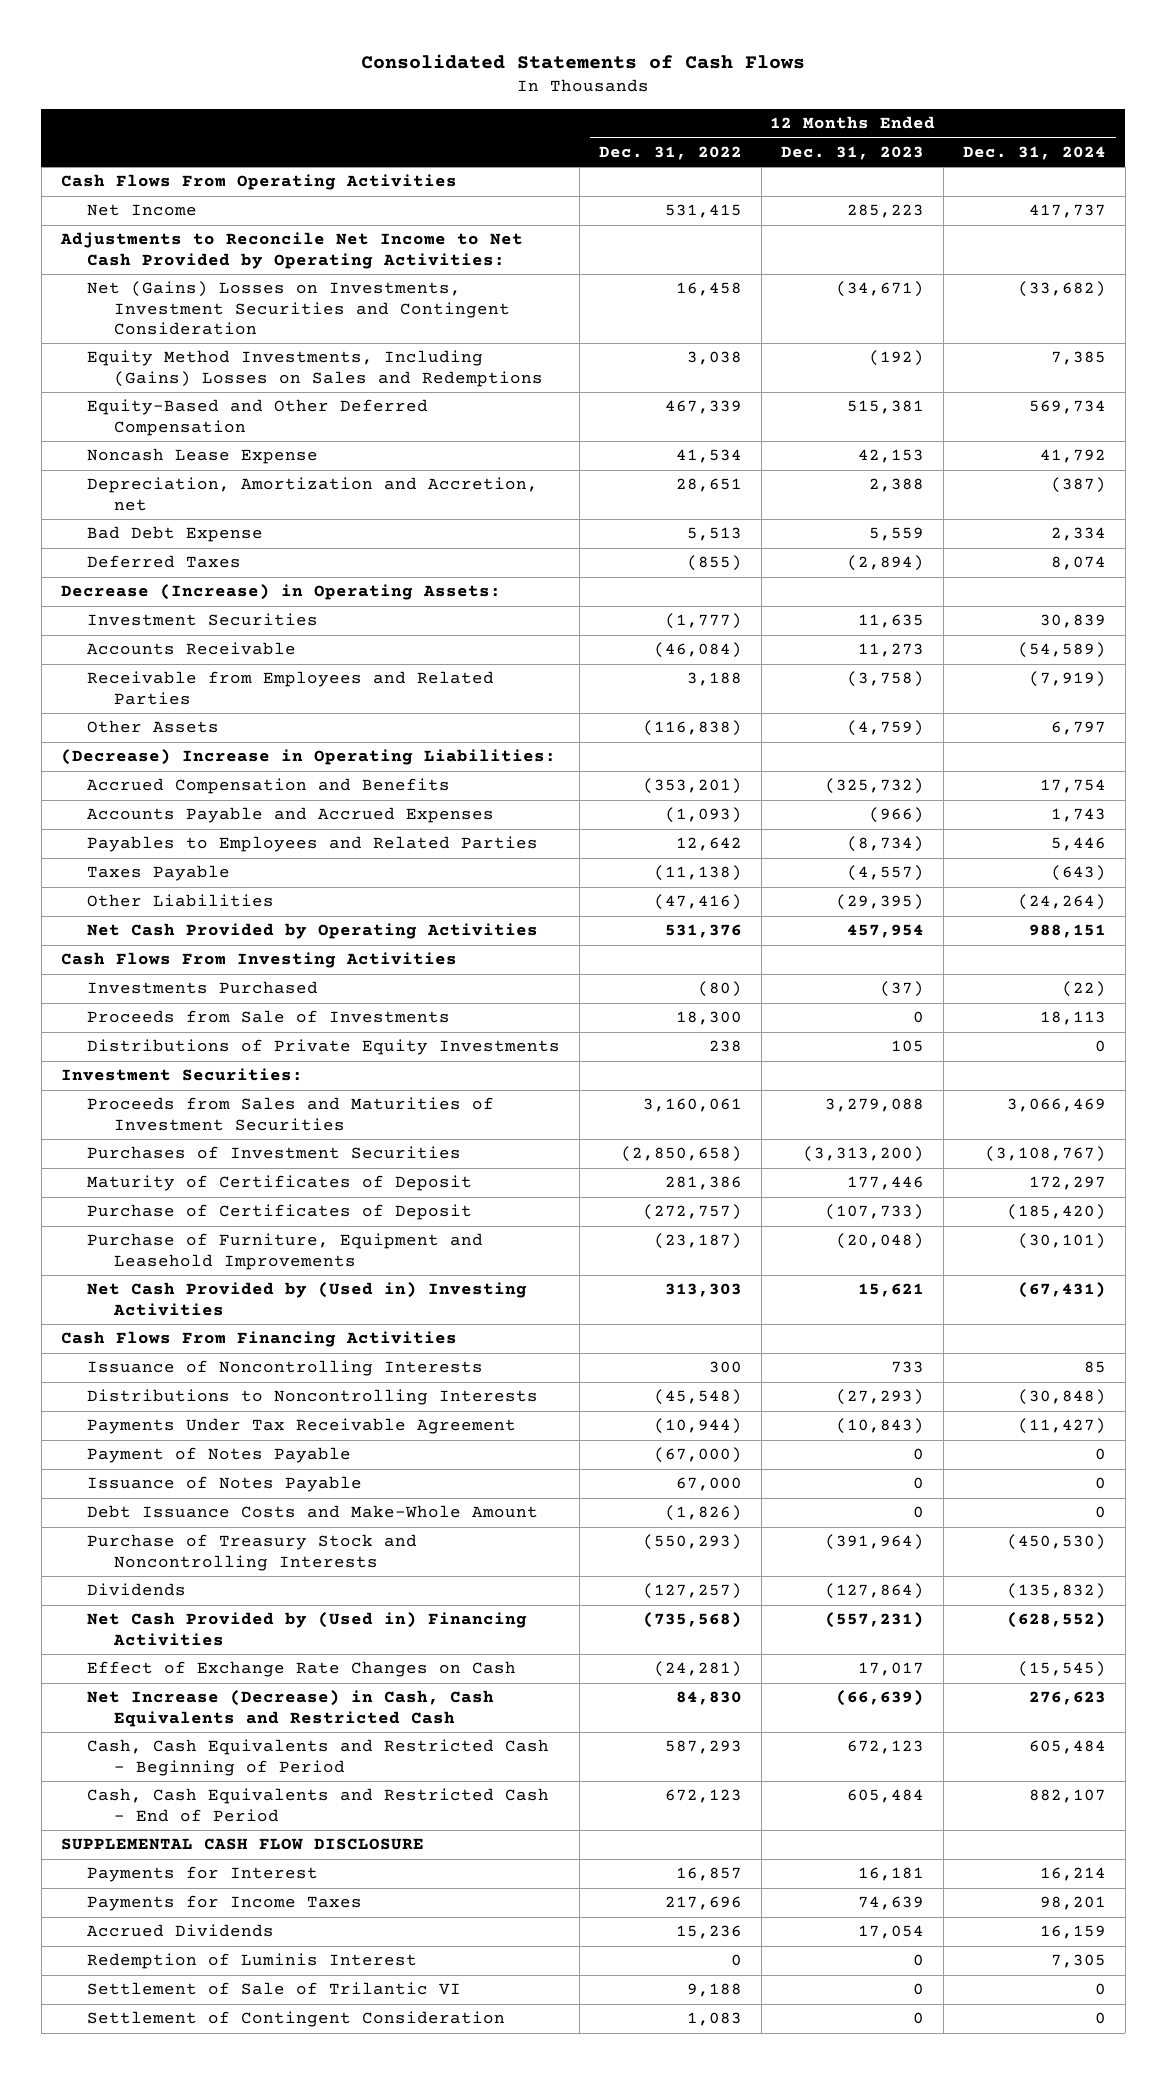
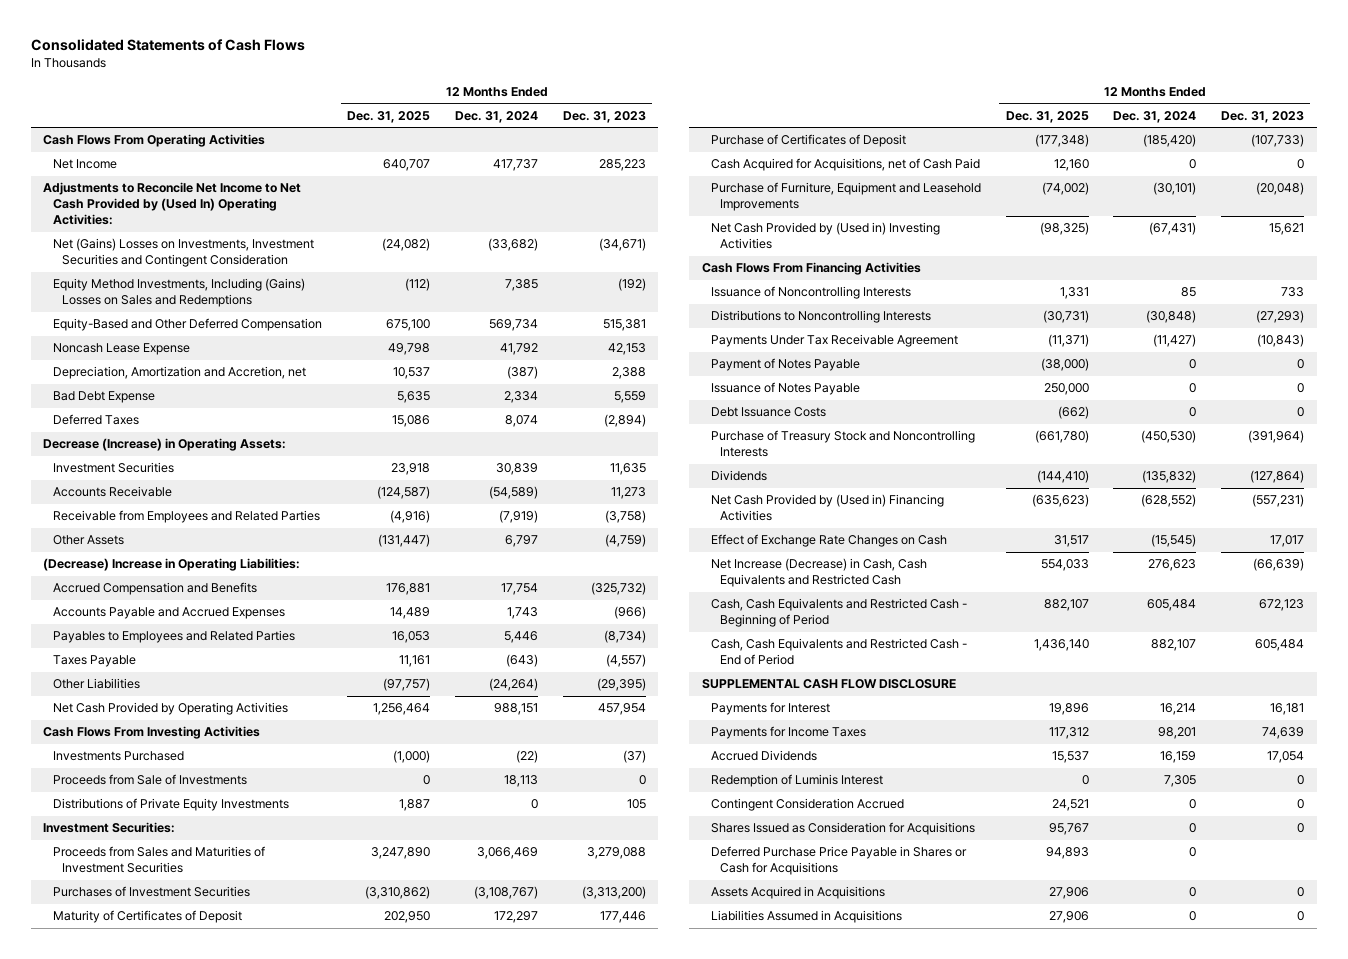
[599,146,743,161] Dec. 31, 2022 -> none
none -> [347,110,431,123] Dec. 31, 2025
[59,232,523,269] Adjustments to Reconcile Net Income to Net Cash Provided by Operating Activities: -> [43,182,302,226] Adjustments to Reconcile Net Income to Net Cash Provided by (Used In) Operating Activities:
none -> [710,158,980,172] Cash Acquired for Acquisitions, net of Cash Paid
[87,1505,539,1519] Debt Issuance Costs and Make-Whole Amount -> [710,407,826,418] Debt Issuance Costs
[87,2011,506,2028] Settlement of Contingent Consideration -> none
[87,1982,462,1996] Settlement of Sale of Trilantic VI -> [710,798,904,812] Contingent Consideration Accrued
none -> [710,822,975,836] Shares Issued as Consideration for Acquisitions
none -> [710,846,967,876] Deferred Purchase Price Payable in Shares or Cash for Acquisitions
none -> [710,886,885,900] Assets Acquired in Acquisitions
none -> [710,910,902,924] Liabilities Assumed in Acquisitions

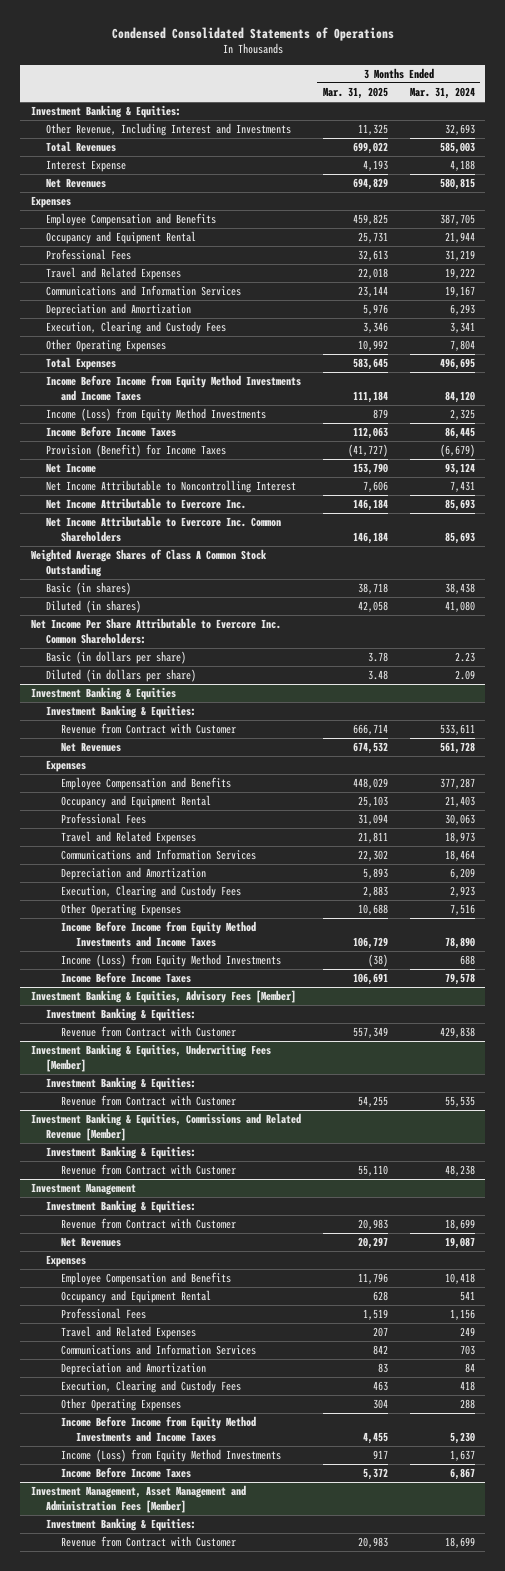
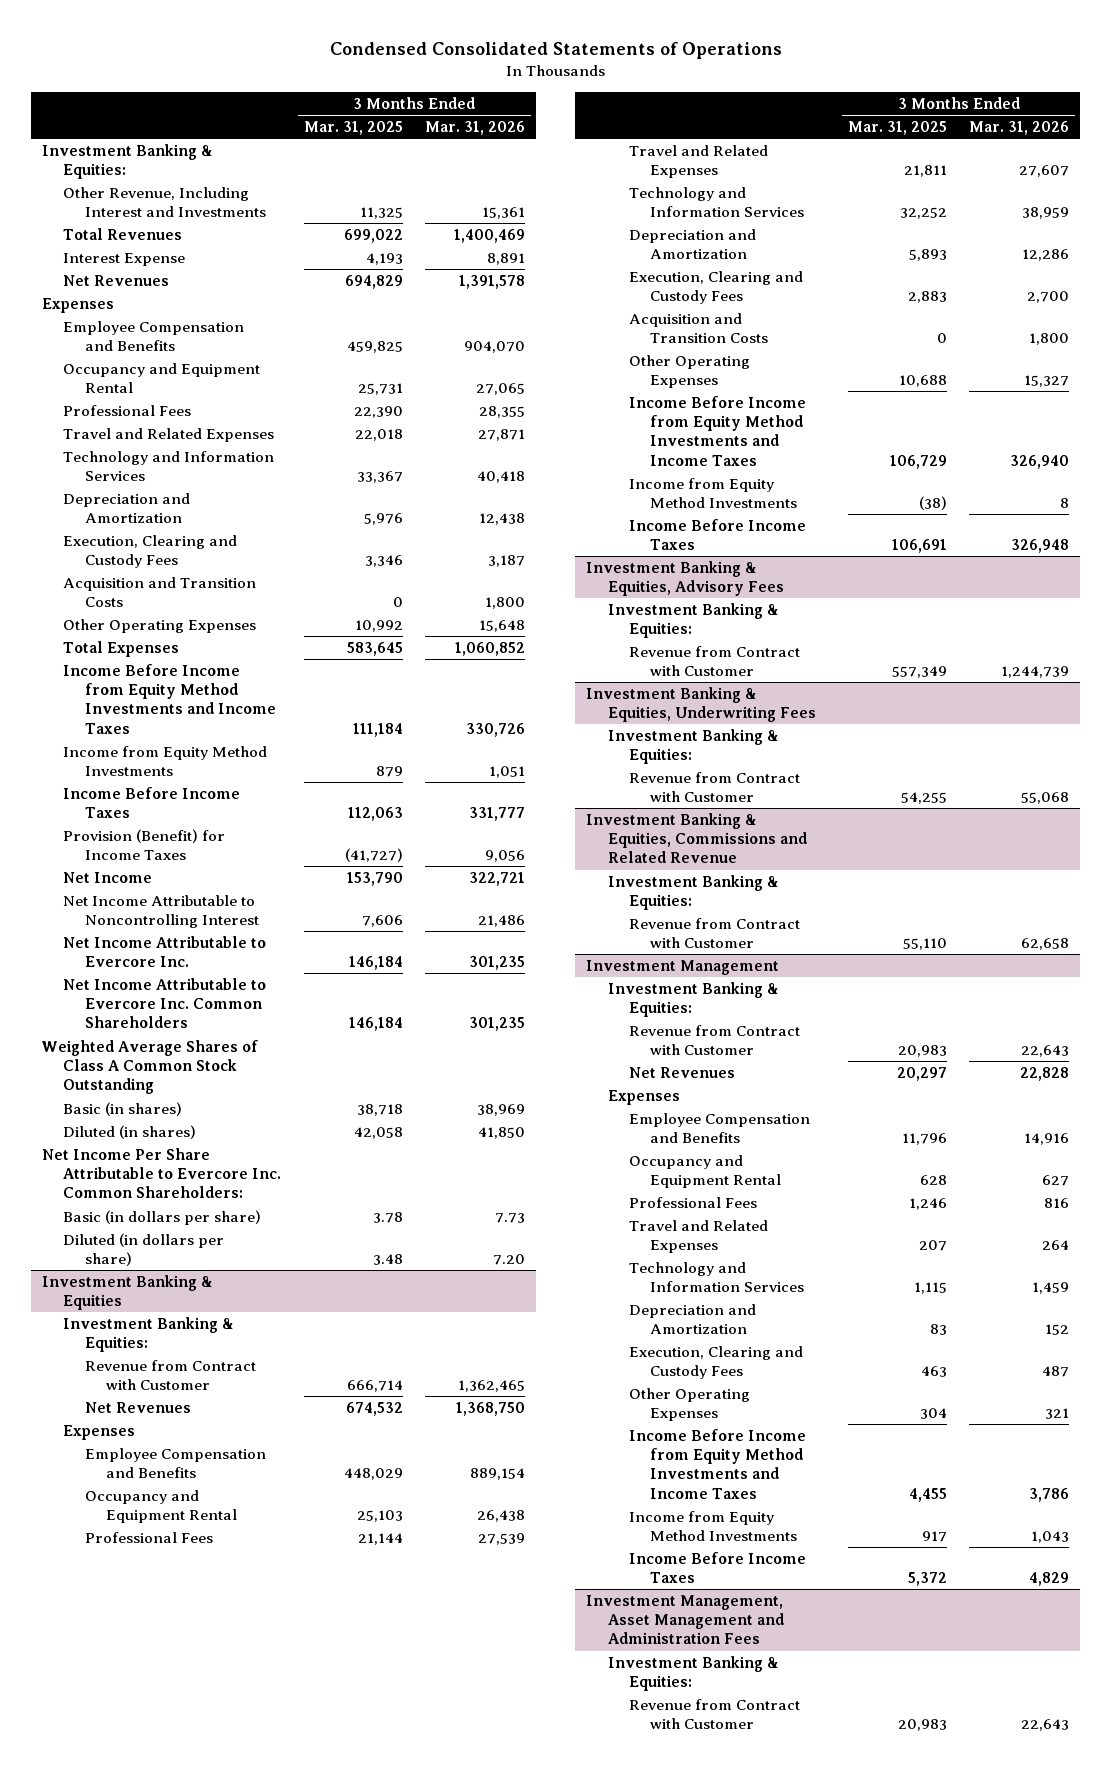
[409,87,475,100] Mar. 31, 2024 -> none
none -> [425,121,526,136] Mar. 31, 2026
[357,250,388,262] 32,613 -> [353,406,403,419] 22,390
[45,285,241,297] Communications and Information Services -> [63,451,275,482] Technology and Information Services
[357,286,388,298] 23,144 -> [356,471,403,484] 33,367
none -> [63,577,257,608] Acquisition and Transition Costs
[45,408,266,422] Income (Loss) from Equity Method Investments -> [63,746,268,777] Income from Equity Method Investments
[357,814,388,826] 31,094 -> [357,1533,403,1546] 21,144
[61,849,257,861] Communications and Information Services -> [629,187,805,218] Technology and Information Services
[357,850,388,862] 22,302 -> [900,207,948,220] 32,252
none -> [629,313,769,344] Acquisition and Transition Costs
[61,954,282,968] Income (Loss) from Equity Method Investments -> [629,478,798,509] Income from Equity Method Investments
[30,990,296,1004] Investment Banking & Equities, Advisory Fees [Member] -> [586,561,784,597] Investment Banking & Equities, Advisory Fees
[30,1044,271,1072] Investment Banking & Equities, Underwriting Fees [Member] -> [586,687,816,723] Investment Banking & Equities, Underwriting Fees
[30,1113,301,1141] Investment Banking & Equities, Commissions and Related Revenue [Member] -> [586,813,807,864] Investment Banking & Equities, Commissions and Related Revenue
[362,1309,388,1321] 1,519 -> [909,1198,948,1211] 1,246
[61,1344,257,1356] Communications and Information Services -> [629,1262,805,1293] Technology and Information Services
[372,1345,388,1356] 842 -> [914,1282,948,1295] 1,115
[61,1449,282,1463] Income (Loss) from Equity Method Investments -> [629,1511,798,1542] Income from Equity Method Investments
[30,1485,246,1513] Investment Management, Asset Management and Administration Fees [Member] -> [586,1595,784,1645] Investment Management, Asset Management and Administration Fees

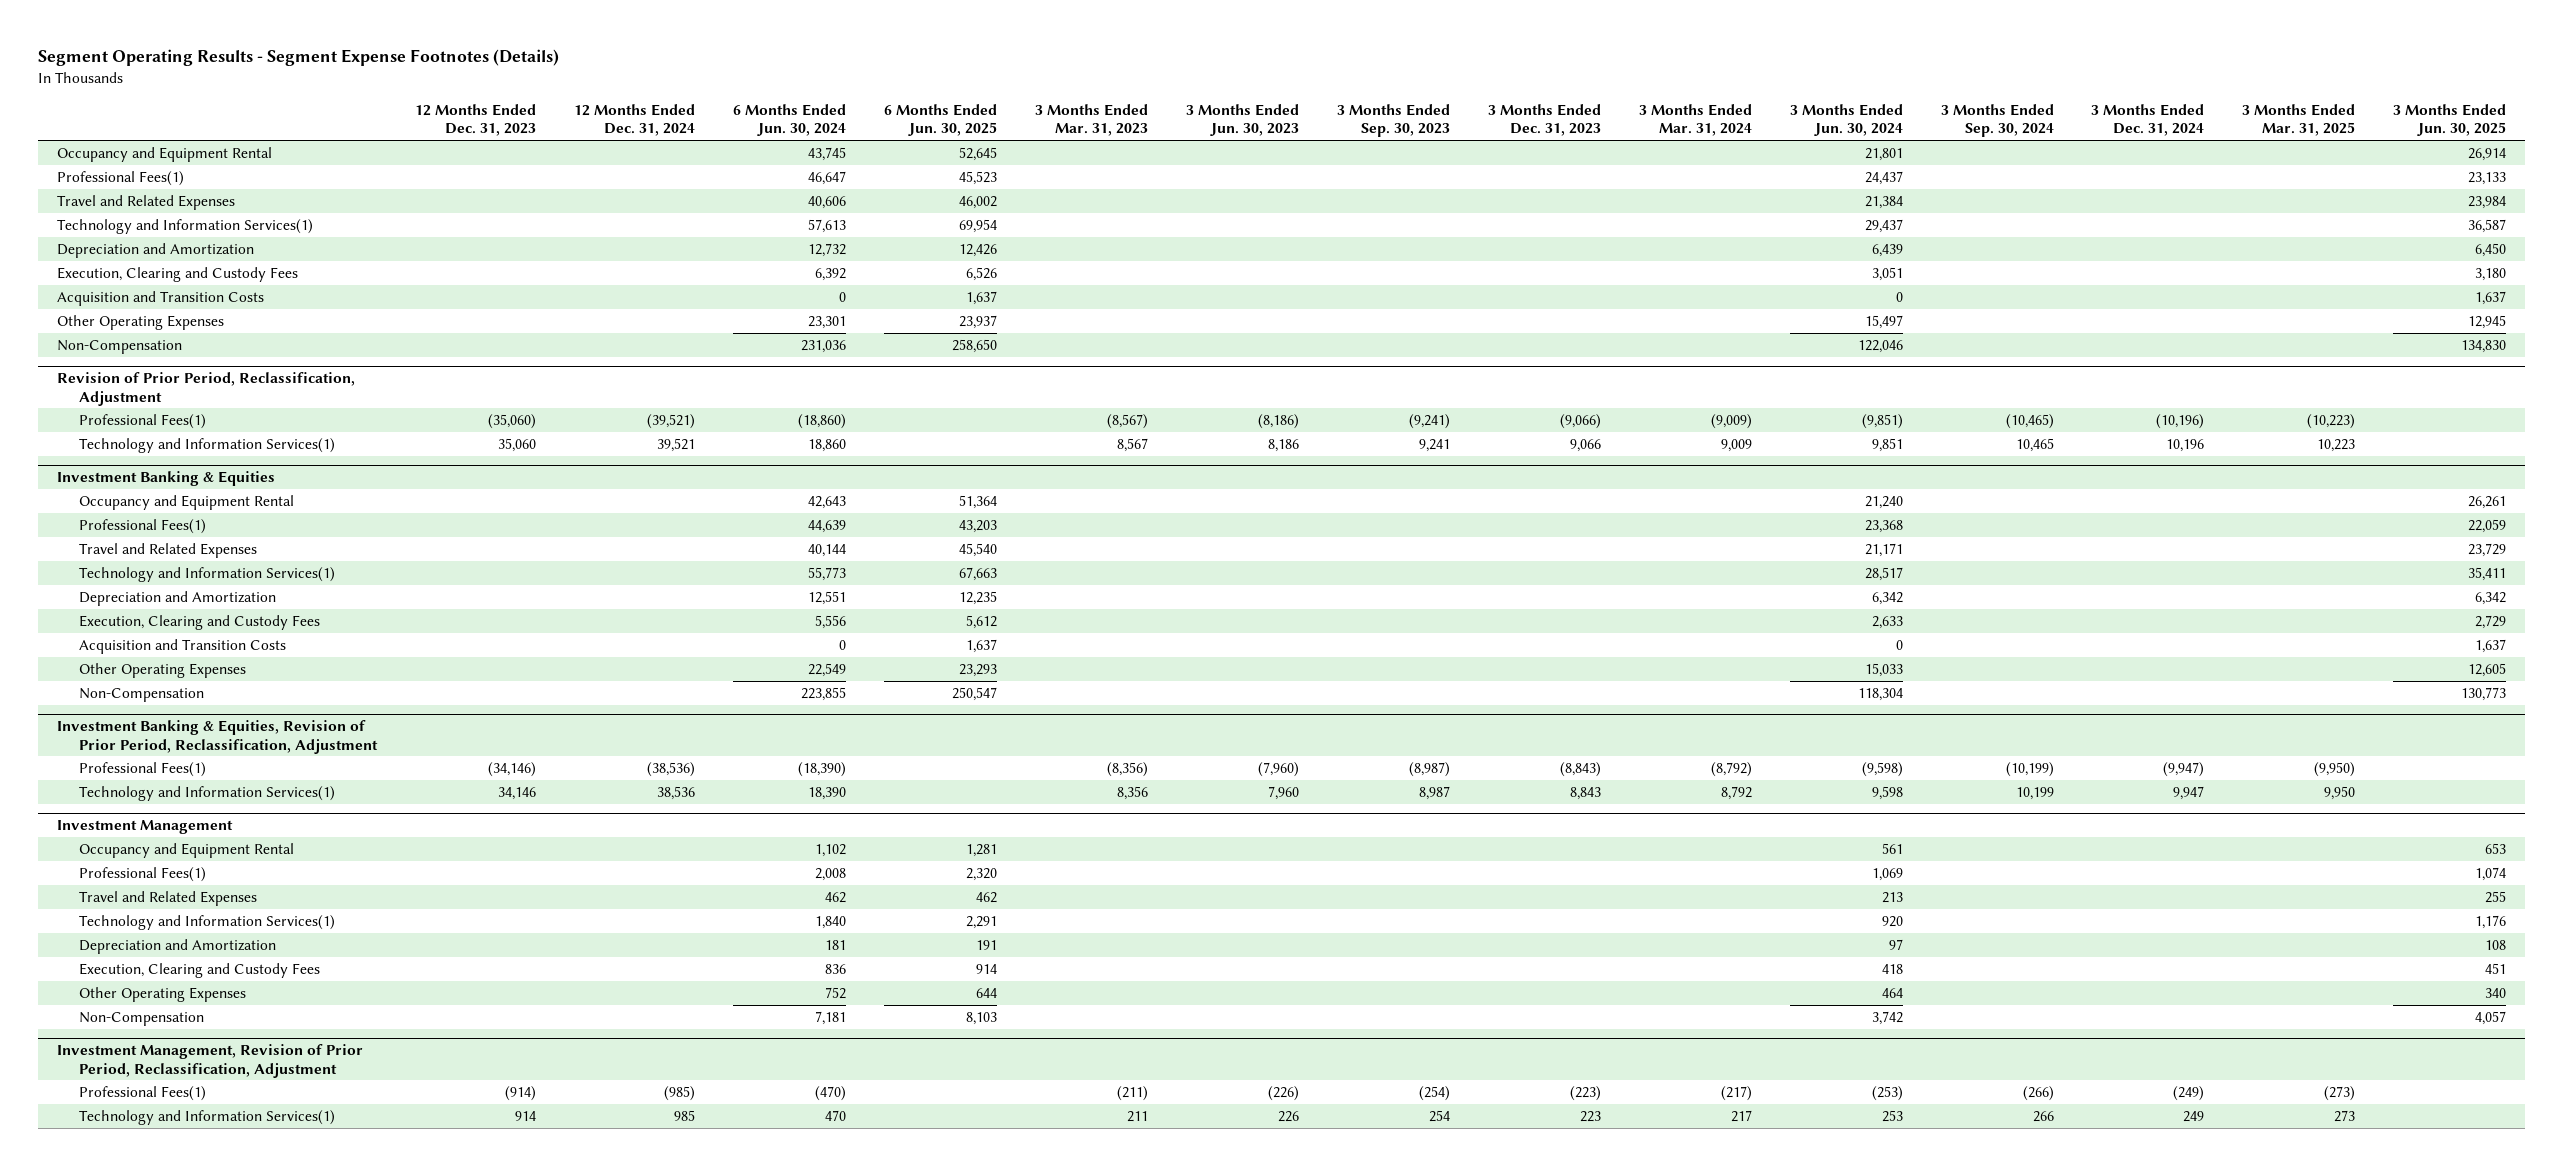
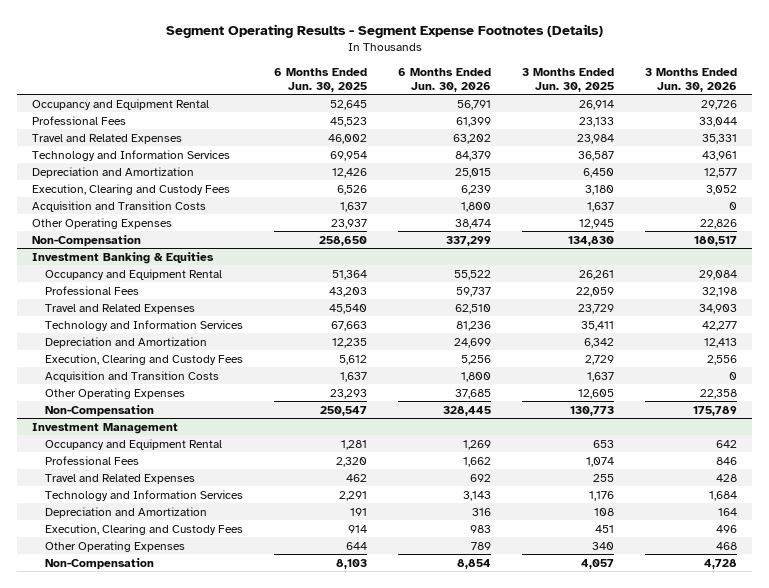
[414,104,536,137] 12 Months Ended Dec. 31, 2023 -> none
[573,104,695,137] 12 Months Ended Dec. 31, 2024 -> none
[732,104,846,137] 6 Months Ended Jun. 30, 2024 -> none
[1034,104,1148,137] 3 Months Ended Mar. 31, 2023 -> none
[1185,104,1299,137] 3 Months Ended Jun. 30, 2023 -> none
[1336,104,1450,138] 3 Months Ended Sep. 30, 2023 -> none
[1487,104,1601,137] 3 Months Ended Dec. 31, 2023 -> none
[1638,104,1752,137] 3 Months Ended Mar. 31, 2024 -> none
[1789,104,1903,137] 3 Months Ended Jun. 30, 2024 -> none
[1940,104,2054,138] 3 Months Ended Sep. 30, 2024 -> none
[2091,104,2205,137] 3 Months Ended Dec. 31, 2024 -> none
[2242,104,2356,137] 3 Months Ended Mar. 31, 2025 -> none
none -> [398,67,492,92] 6 Months Ended Jun. 30, 2026
none -> [644,67,737,92] 3 Months Ended Jun. 30, 2026
[57,170,185,186] Professional Fees(1) -> [32,115,127,125] Professional Fees
[57,218,314,234] Technology and Information Services(1) -> [32,149,231,161] Technology and Information Services
[57,372,356,406] Revision of Prior Period, Reclassification, Adjustment -> none
[78,413,206,429] Professional Fees(1) -> none
[78,437,335,453] Technology and Information Services(1) -> none
[78,518,206,534] Professional Fees(1) -> [45,285,140,295] Professional Fees
[78,566,335,582] Technology and Information Services(1) -> [45,319,244,331] Technology and Information Services
[57,720,378,754] Investment Banking & Equities, Revision of Prior Period, Reclassification, Adjustment -> none
[78,761,206,777] Professional Fees(1) -> none
[78,785,335,801] Technology and Information Services(1) -> none
[78,866,206,882] Professional Fees(1) -> [45,455,140,465] Professional Fees
[78,914,335,930] Technology and Information Services(1) -> [45,489,244,501] Technology and Information Services
[57,1044,364,1078] Investment Management, Revision of Prior Period, Reclassification, Adjustment -> none
[78,1085,206,1101] Professional Fees(1) -> none
[78,1109,335,1125] Technology and Information Services(1) -> none

